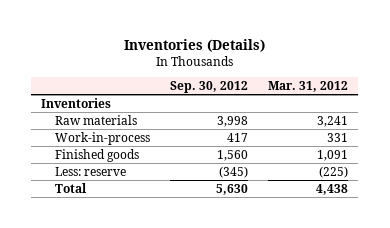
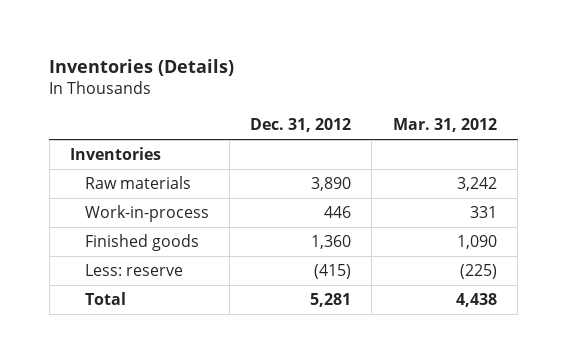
[170,80,249,93] Sep. 30, 2012 -> none
none -> [250,118,352,133] Dec. 31, 2012
[317,115,349,127] 3,241 -> [456,177,497,192] 3,242
[317,149,349,161] 1,091 -> [456,235,497,250] 1,090

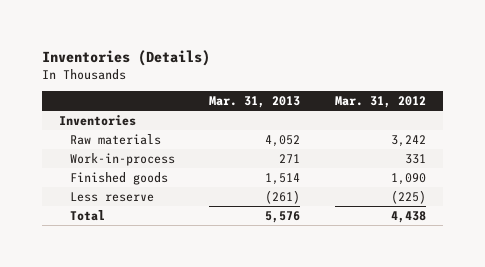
[250,118,352,133] Dec. 31, 2012 -> none
none -> [209,96,301,109] Mar. 31, 2013
[84,264,183,277] Less: reserve -> [69,191,154,202] Less reserve

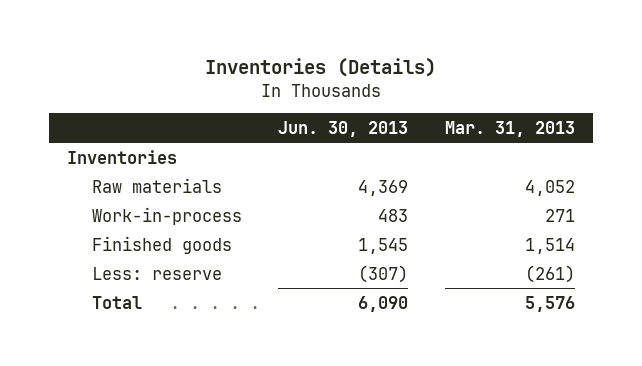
[334,96,426,109] Mar. 31, 2012 -> none
none -> [278,120,409,137] Jun. 30, 2013
[69,191,154,202] Less reserve -> [91,266,222,280] Less: reserve

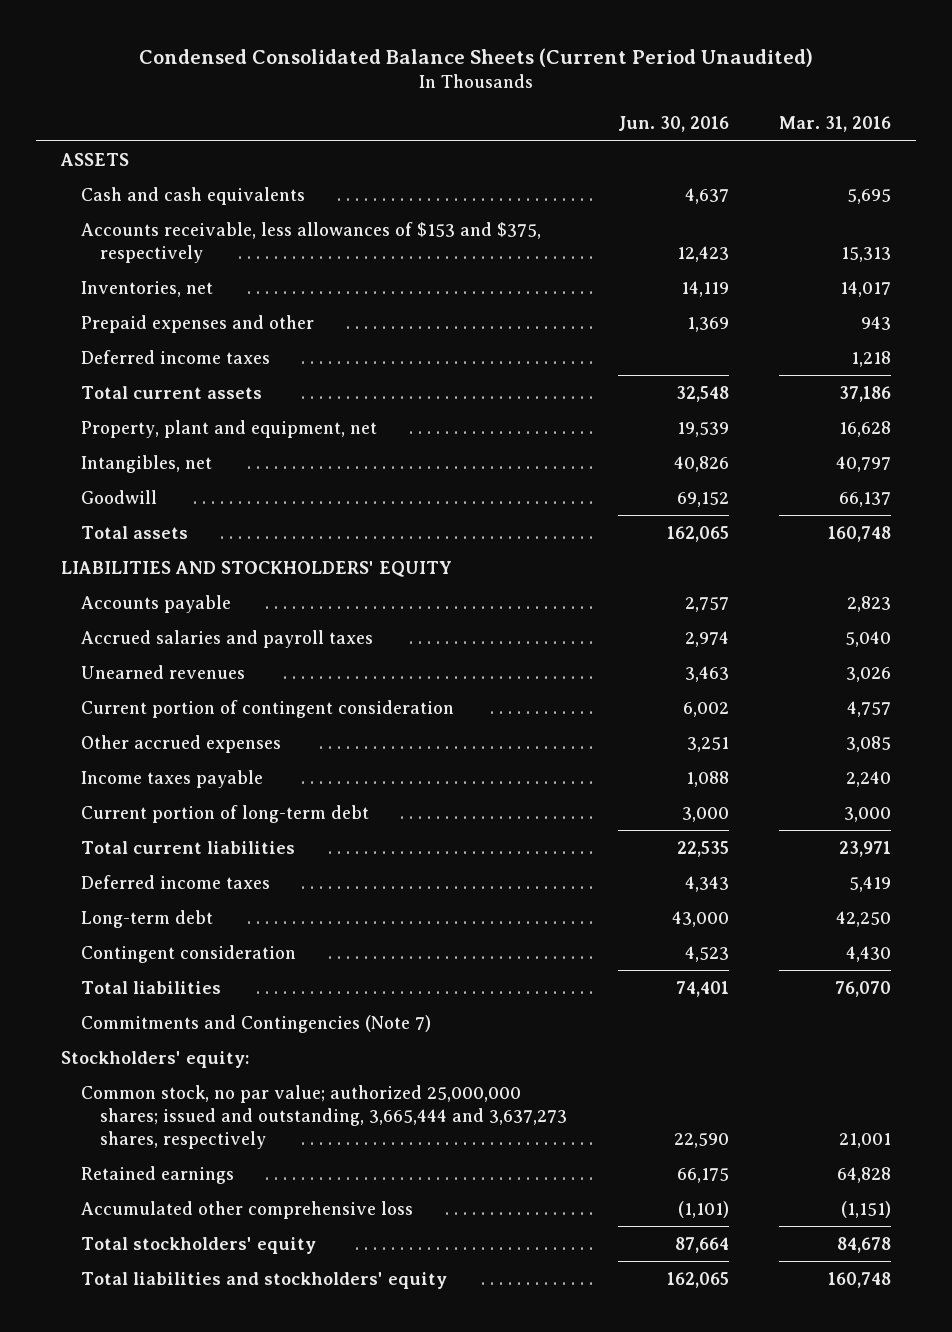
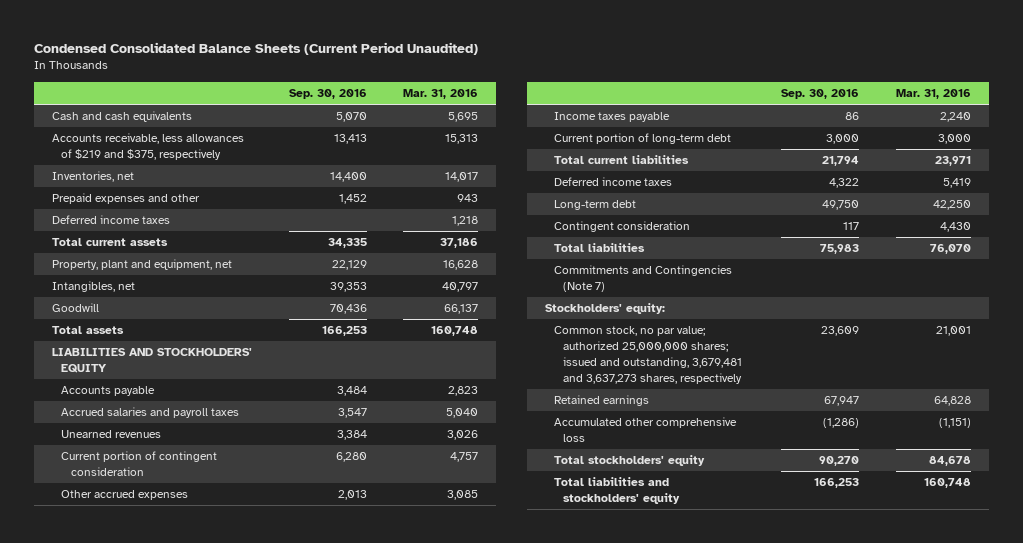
[617,116,729,133] Jun. 30, 2016 -> none
none -> [288,89,367,100] Sep. 30, 2016
[59,152,129,166] ASSETS -> none
[80,221,541,263] Accounts receivable, less allowances of $153 and $375, respectively -> [52,133,245,161] Accounts receivable, less allowances of $219 and $375, respectively
[80,1084,568,1149] Common stock, no par value; authorized 25,000,000 shares; issued and outstanding, 3,665,444 and 3,637,273 shares, respectively -> [554,326,743,384] Common stock, no par value; authorized 25,000,000 shares; issued and outstanding, 3,679,481 and 3,637,273 shares, respectively

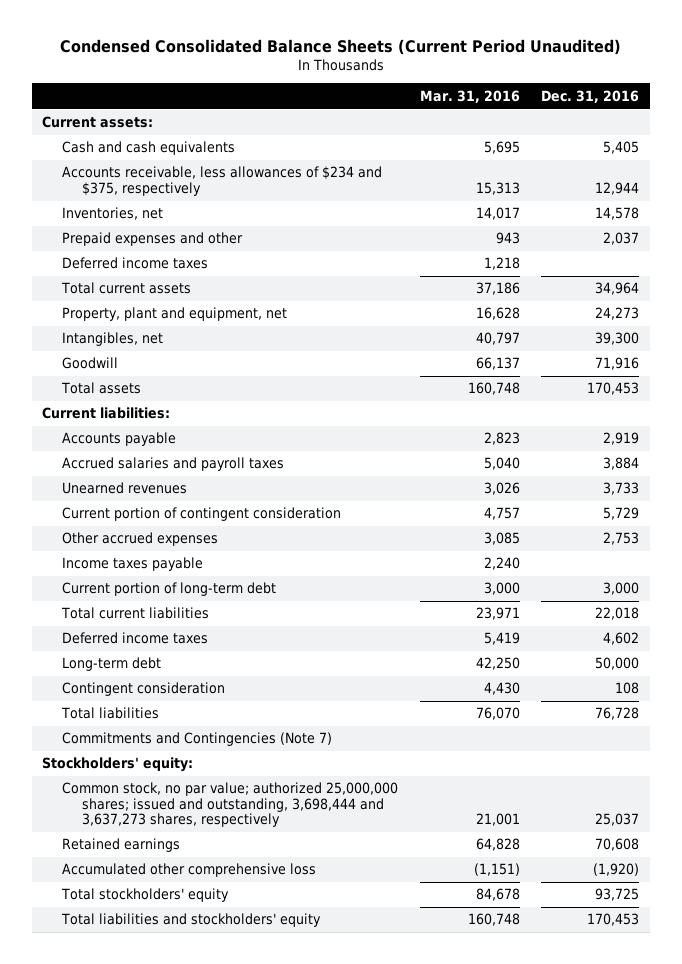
[288,89,367,100] Sep. 30, 2016 -> none
none -> [541,89,640,103] Dec. 31, 2016
none -> [42,116,154,129] Current assets:
[52,133,245,161] Accounts receivable, less allowances of $219 and $375, respectively -> [62,166,383,196] Accounts receivable, less allowances of $234 and $375, respectively
[52,348,253,374] LIABILITIES AND STOCKHOLDERS' EQUITY -> none
none -> [42,407,171,420] Current liabilities:
[554,326,743,384] Common stock, no par value; authorized 25,000,000 shares; issued and outstanding, 3,679,481 and 3,637,273 shares, respectively -> [62,782,399,828] Common stock, no par value; authorized 25,000,000 shares; issued and outstanding, 3,698,444 and 3,637,273 shares, respectively

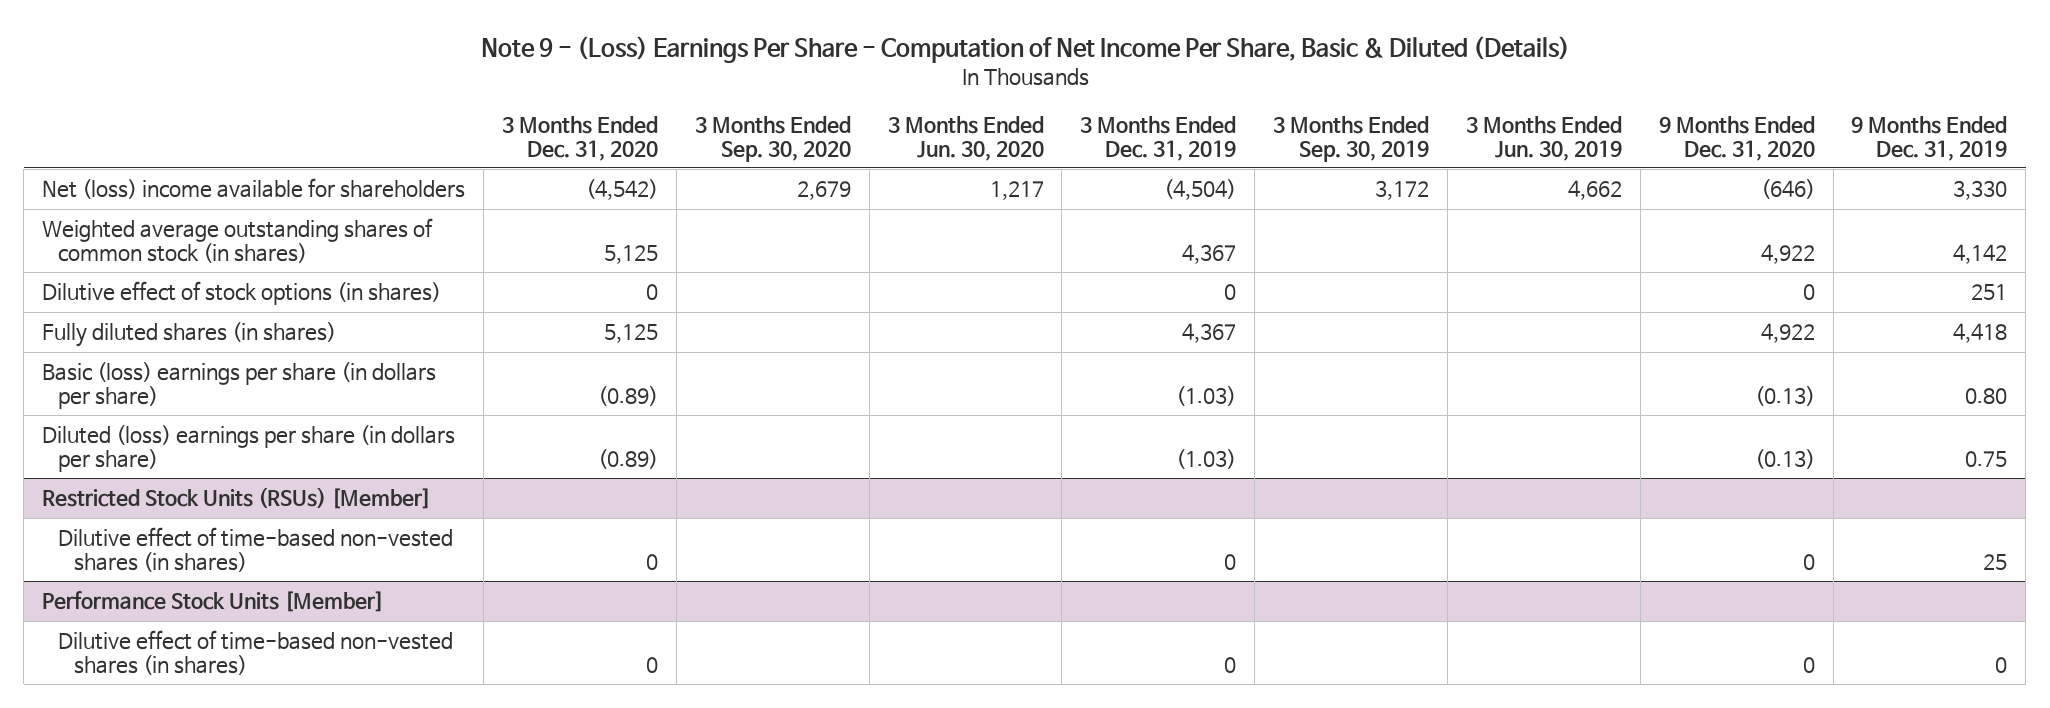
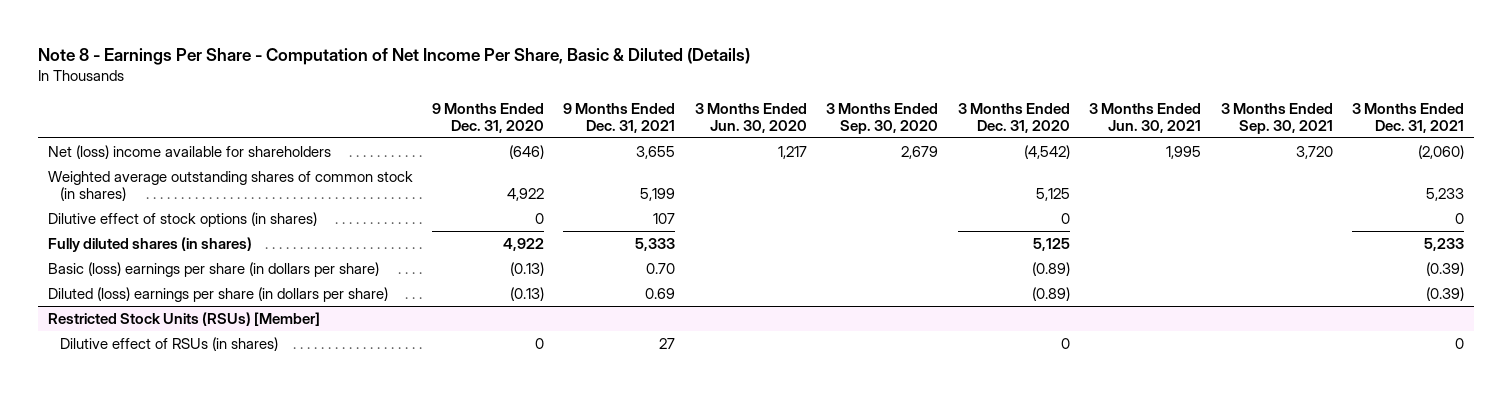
[480,35,1570,63] Note 9 - (Loss) Earnings Per Share - Computation of Net Income Per Share, Basic & Diluted (Details) -> [37,47,750,65] Note 8 - Earnings Per Share - Computation of Net Income Per Share, Basic & Diluted (Details)
[1080,115,1237,161] 3 Months Ended Dec. 31, 2019 -> none
[1273,115,1430,162] 3 Months Ended Sep. 30, 2019 -> none
[1465,115,1622,161] 3 Months Ended Jun. 30, 2019 -> none
[1851,115,2008,161] 9 Months Ended Dec. 31, 2019 -> none
none -> [563,102,676,133] 9 Months Ended Dec. 31, 2021
none -> [1089,102,1202,133] 3 Months Ended Jun. 30, 2021
none -> [1220,102,1333,134] 3 Months Ended Sep. 30, 2021
none -> [1352,102,1465,133] 3 Months Ended Dec. 31, 2021
[42,591,385,613] Performance Stock Units [Member] -> none
[58,630,454,676] Dilutive effect of time-based non-vested shares (in shares) -> none
[58,527,454,573] Dilutive effect of time-based non-vested shares (in shares) -> [59,336,278,351] Dilutive effect of RSUs (in shares)

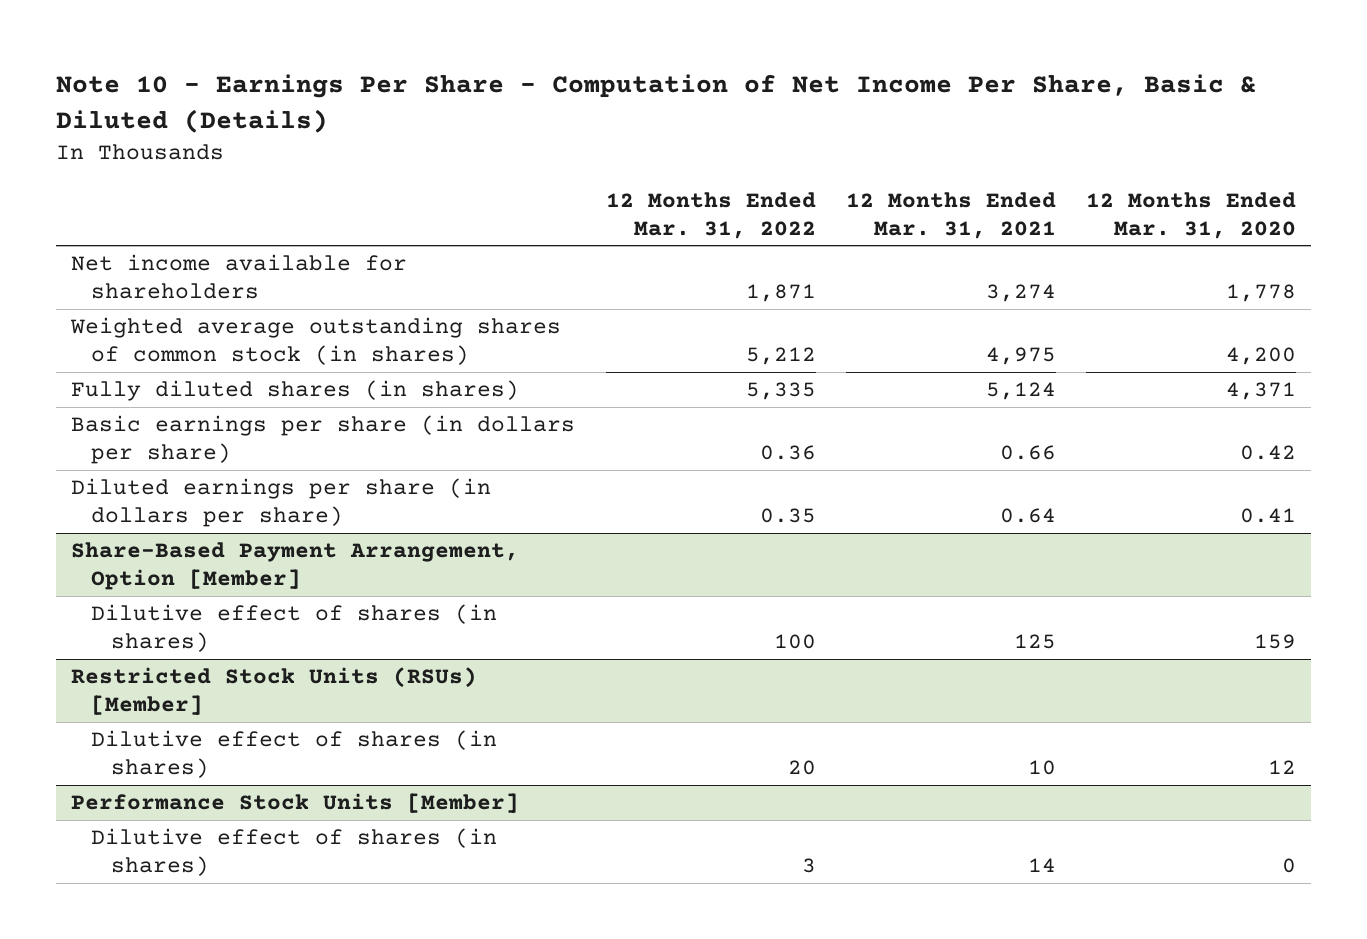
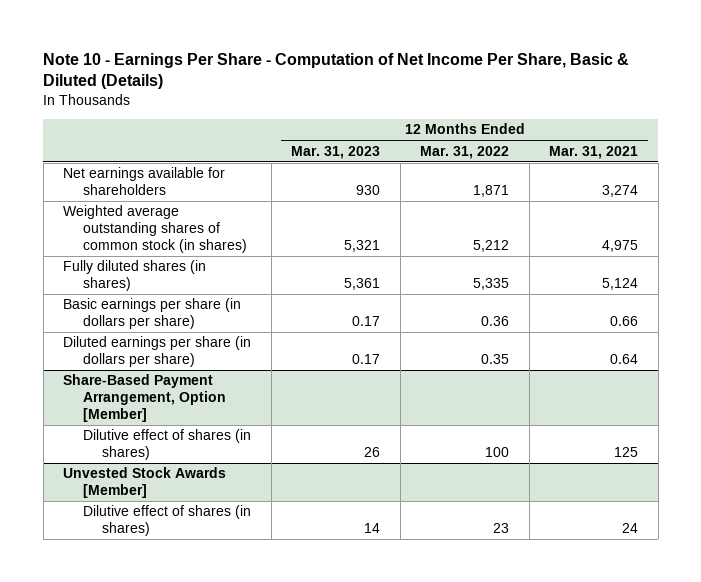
[1086,191,1297,239] 12 Months Ended Mar. 31, 2020 -> none
none -> [291,145,381,159] Mar. 31, 2023
[71,254,408,300] Net income available for shareholders -> [63,167,226,196] Net earnings available for shareholders
[71,667,478,716] Restricted Stock Units (RSUs) [Member] -> none
[71,793,520,814] Performance Stock Units [Member] -> none
[91,828,498,877] Dilutive effect of shares (in shares) -> none
none -> [63,467,227,499] Unvested Stock Awards [Member]
[787,760,816,776] 20 -> [493,523,510,534] 23
[1027,760,1056,776] 10 -> [622,523,639,534] 24

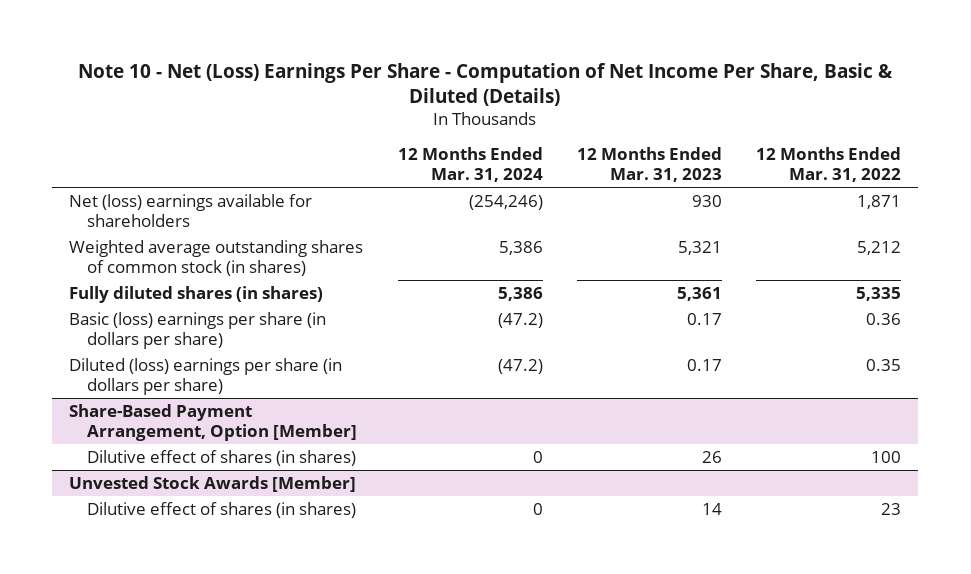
[43,52,630,90] Note 10 - Earnings Per Share - Computation of Net Income Per Share, Basic & Diluted (Details) -> [78,62,894,107] Note 10 - Net (Loss) Earnings Per Share - Computation of Net Income Per Share, Basic & Diluted (Details)
[549,145,639,159] Mar. 31, 2021 -> none
none -> [397,147,543,183] 12 Months Ended Mar. 31, 2024
[63,167,226,196] Net earnings available for shareholders -> [69,193,313,227] Net (loss) earnings available for shareholders
[63,298,242,330] Basic earnings per share (in dollars per share) -> [69,311,327,349] Basic (loss) earnings per share (in dollars per share)
[63,336,252,368] Diluted earnings per share (in dollars per share) -> [69,357,343,395] Diluted (loss) earnings per share (in dollars per share)

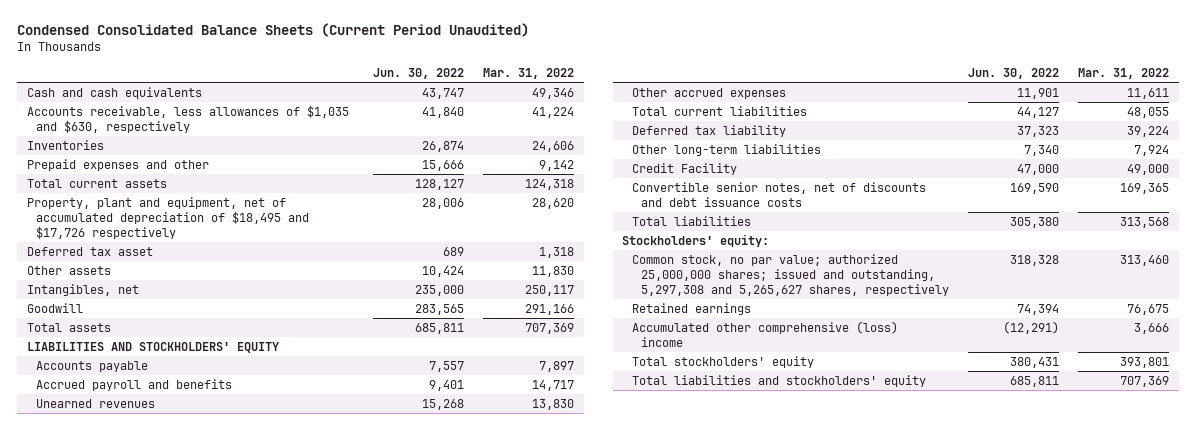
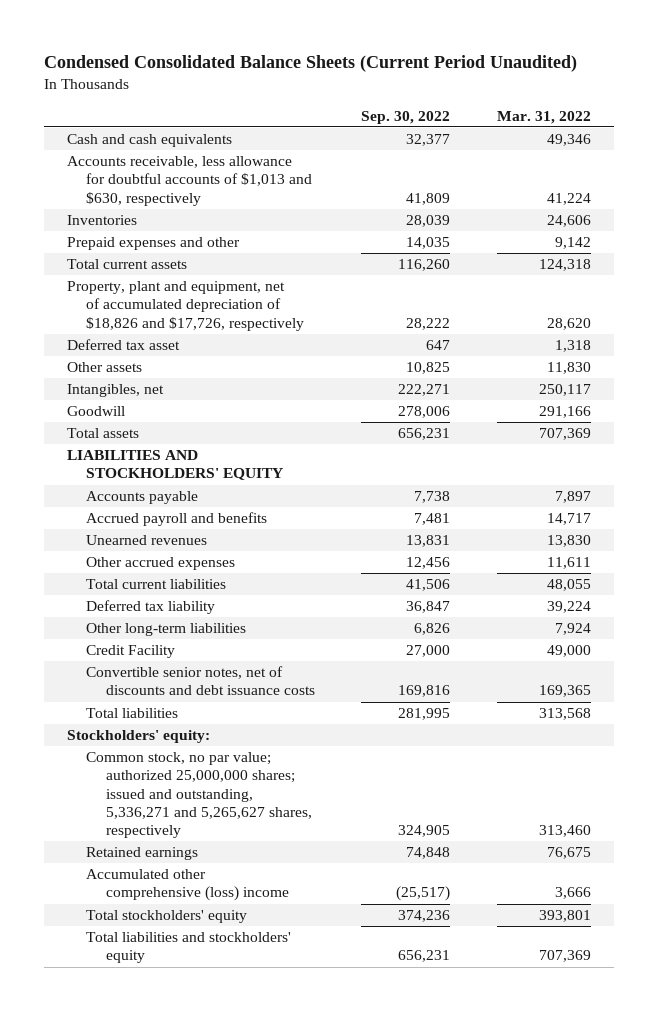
[372,67,464,79] Jun. 30, 2022 -> none
none -> [361,110,451,124] Sep. 30, 2022
[26,104,349,133] Accounts receivable, less allowances of $1,035 and $630, respectively -> [66,156,313,206] Accounts receivable, less allowance for doubtful accounts of $1,013 and $630, respectively
[26,196,310,239] Property, plant and equipment, net of accumulated depreciation of $18,495 and $17,726 respectively -> [66,281,305,331] Property, plant and equipment, net of accumulated depreciation of $18,826 and $17,726, respectively
[631,253,949,296] Common stock, no par value; authorized 25,000,000 shares; issued and outstanding, 5,297,308 and 5,265,627 shares, respectively -> [86,752,312,839] Common stock, no par value; authorized 25,000,000 shares; issued and outstanding, 5,336,271 and 5,265,627 shares, respectively

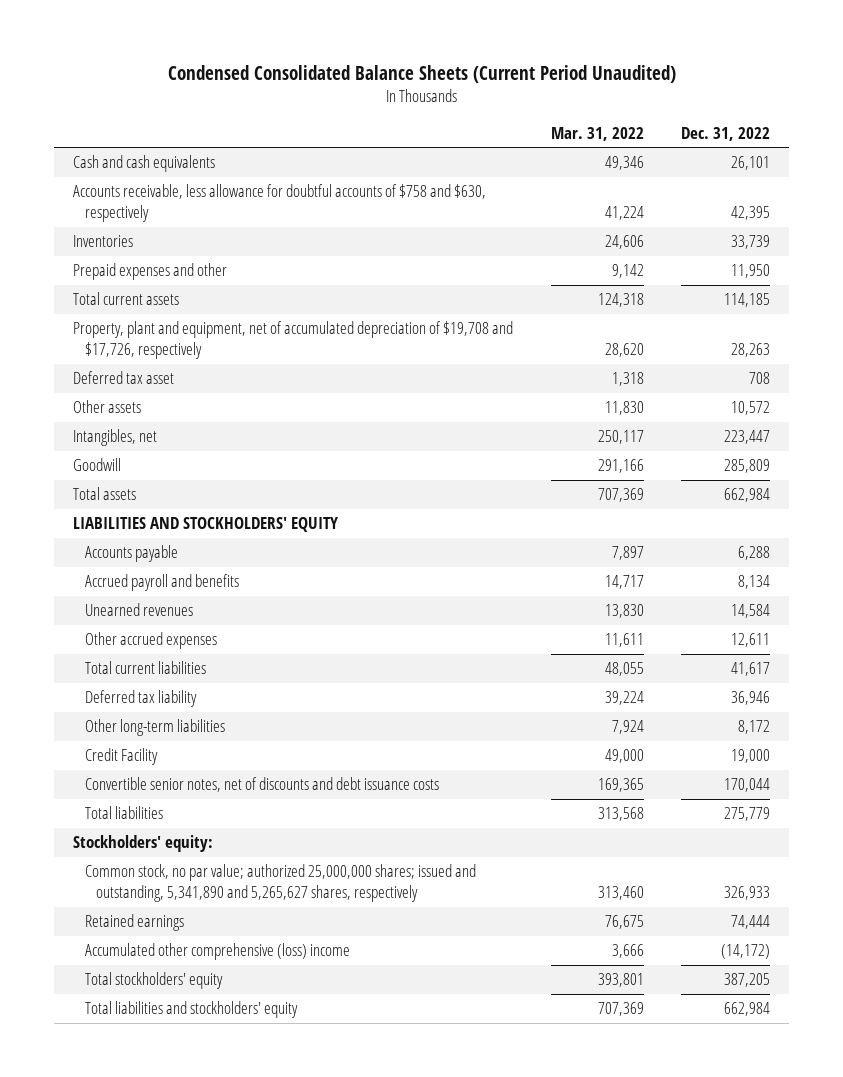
[361,110,451,124] Sep. 30, 2022 -> none
none -> [681,126,771,141] Dec. 31, 2022
[66,156,313,206] Accounts receivable, less allowance for doubtful accounts of $1,013 and $630, respectively -> [73,184,487,223] Accounts receivable, less allowance for doubtful accounts of $758 and $630, respectively
[66,281,305,331] Property, plant and equipment, net of accumulated depreciation of $18,826 and $17,726, respectively -> [73,321,514,360] Property, plant and equipment, net of accumulated depreciation of $19,708 and $17,726, respectively
[86,752,312,839] Common stock, no par value; authorized 25,000,000 shares; issued and outstanding, 5,336,271 and 5,265,627 shares, respectively -> [84,864,476,903] Common stock, no par value; authorized 25,000,000 shares; issued and outstanding, 5,341,890 and 5,265,627 shares, respectively

